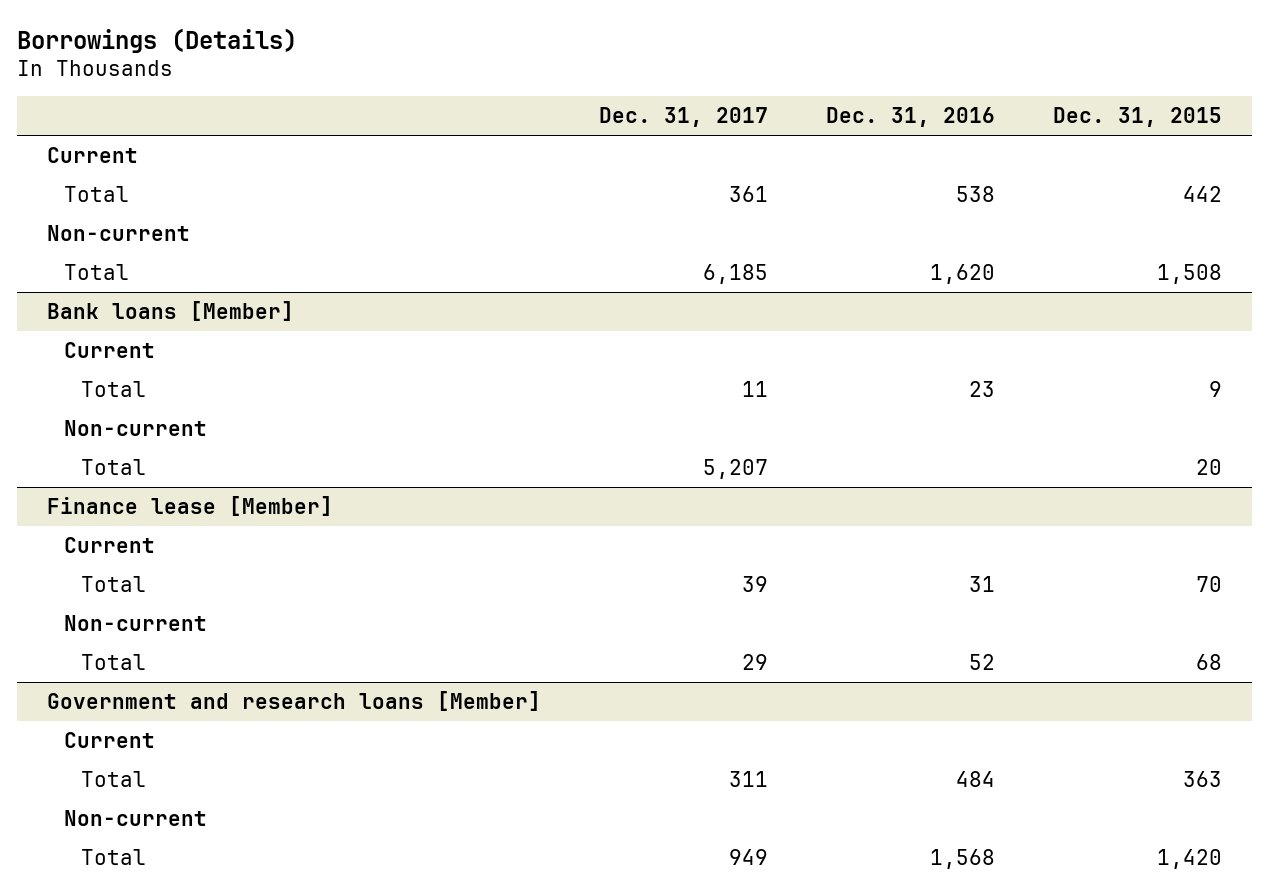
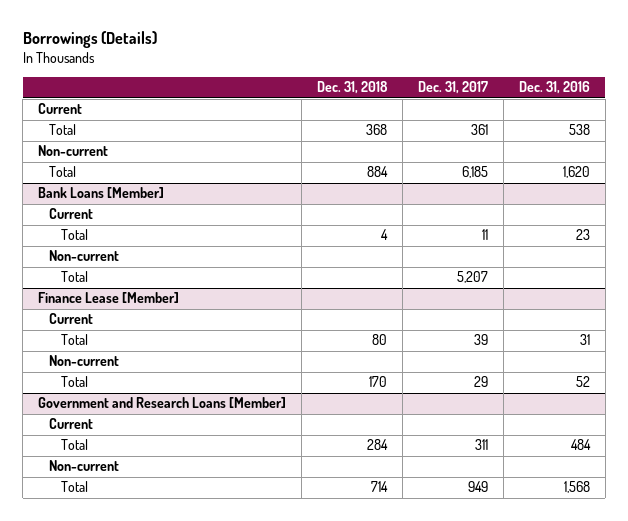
[1053,107,1223,128] Dec. 31, 2015 -> none
none -> [317,81,389,95] Dec. 31, 2018
[46,300,294,321] Bank loans [Member] -> [38,187,165,199] Bank Loans [Member]
[46,495,333,516] Finance lease [Member] -> [38,292,180,304] Finance Lease [Member]
[46,690,541,711] Government and research loans [Member] -> [38,397,287,409] Government and Research Loans [Member]

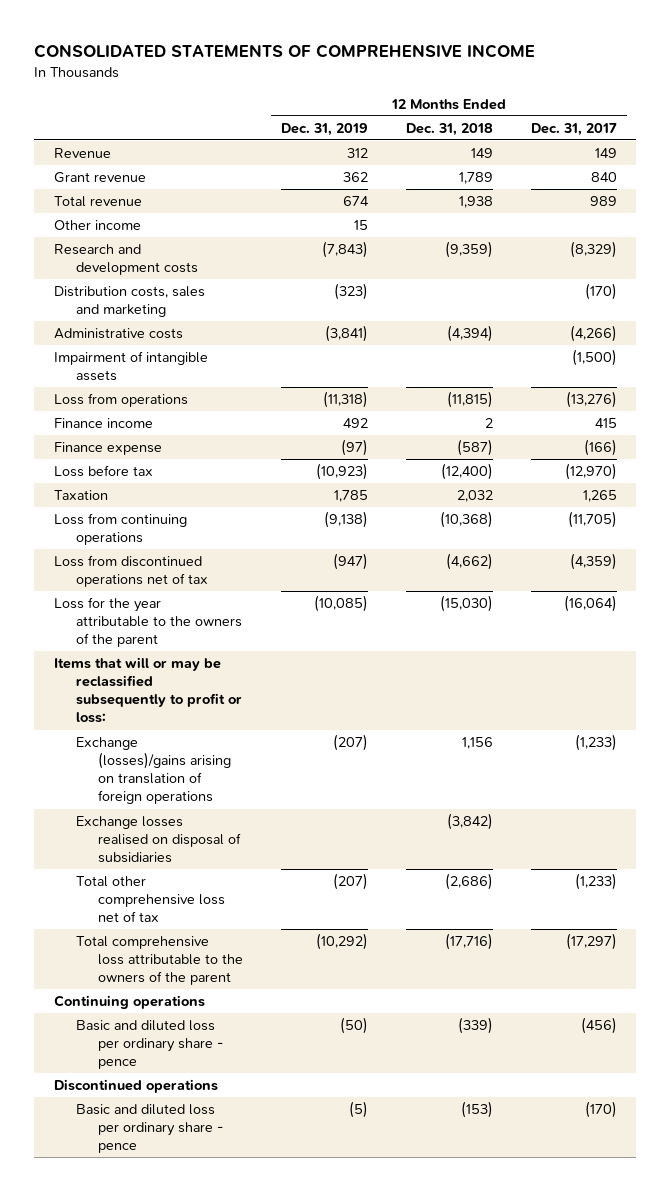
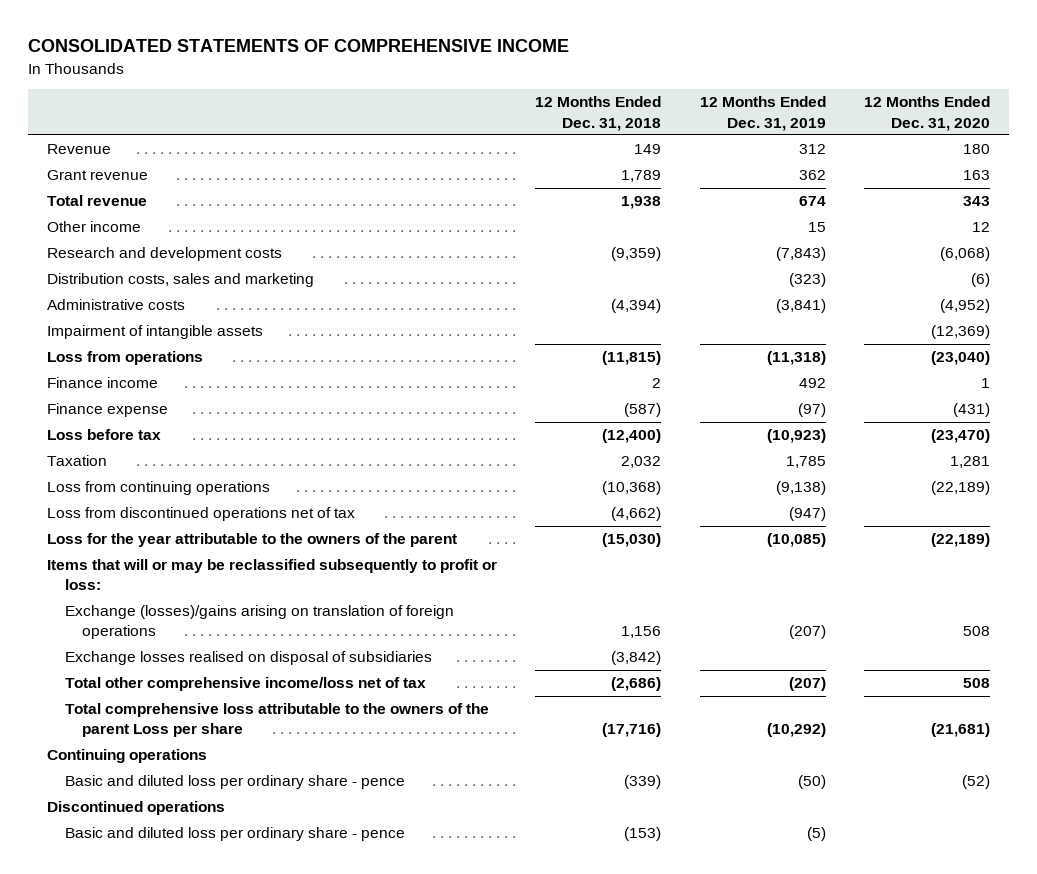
[531,122,618,136] Dec. 31, 2017 -> none
none -> [863,96,990,131] 12 Months Ended Dec. 31, 2020
[75,876,225,923] Total other comprehensive loss net of tax -> [64,677,426,692] Total other comprehensive income/loss net of tax
[75,936,243,986] Total comprehensive loss attributable to the owners of the parent -> [64,703,489,738] Total comprehensive loss attributable to the owners of the parent Loss per share

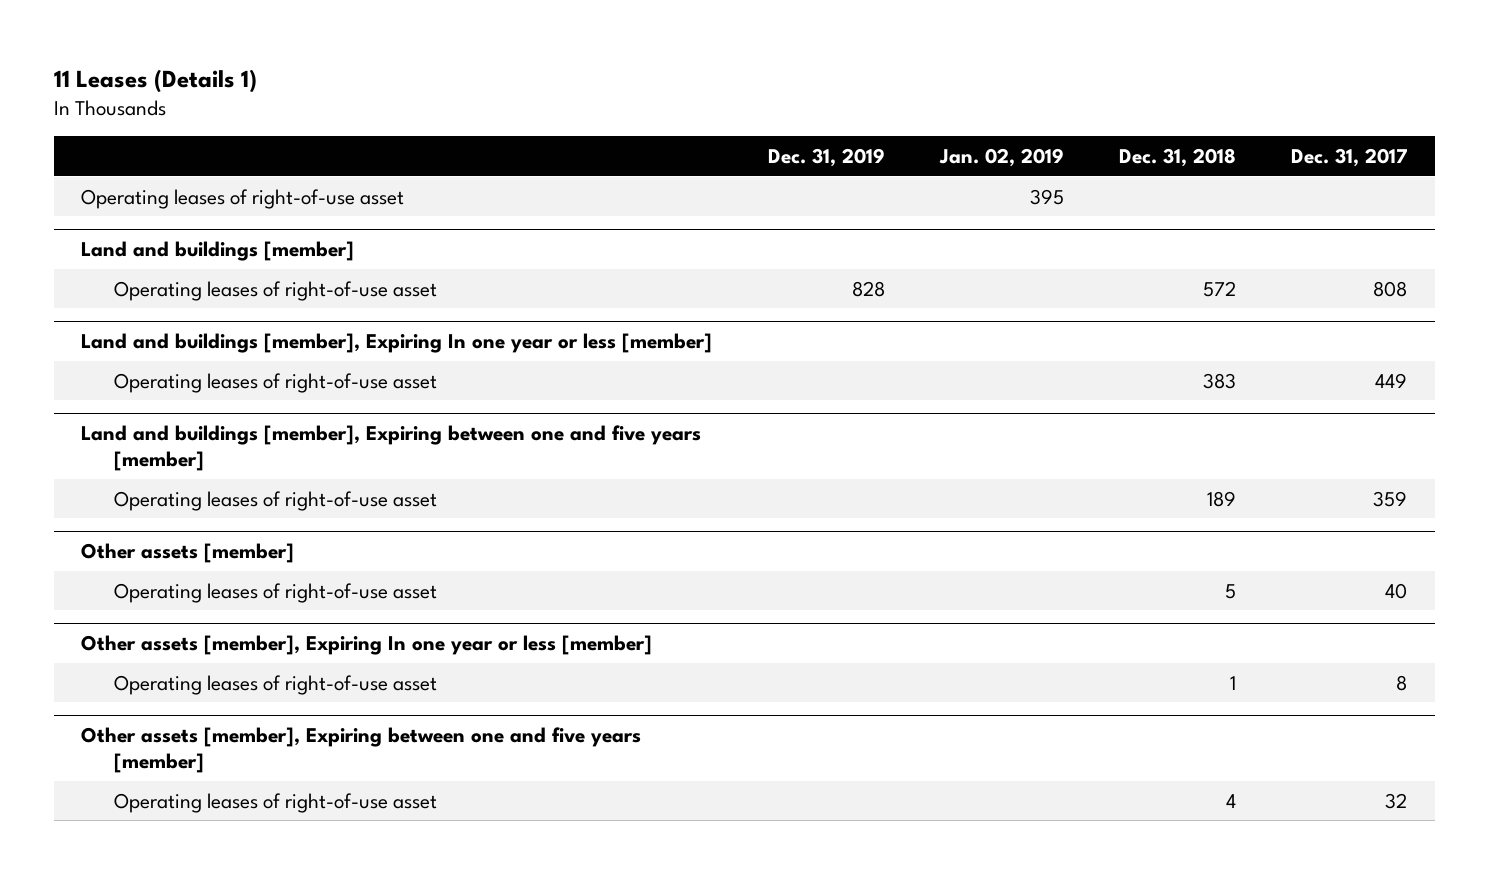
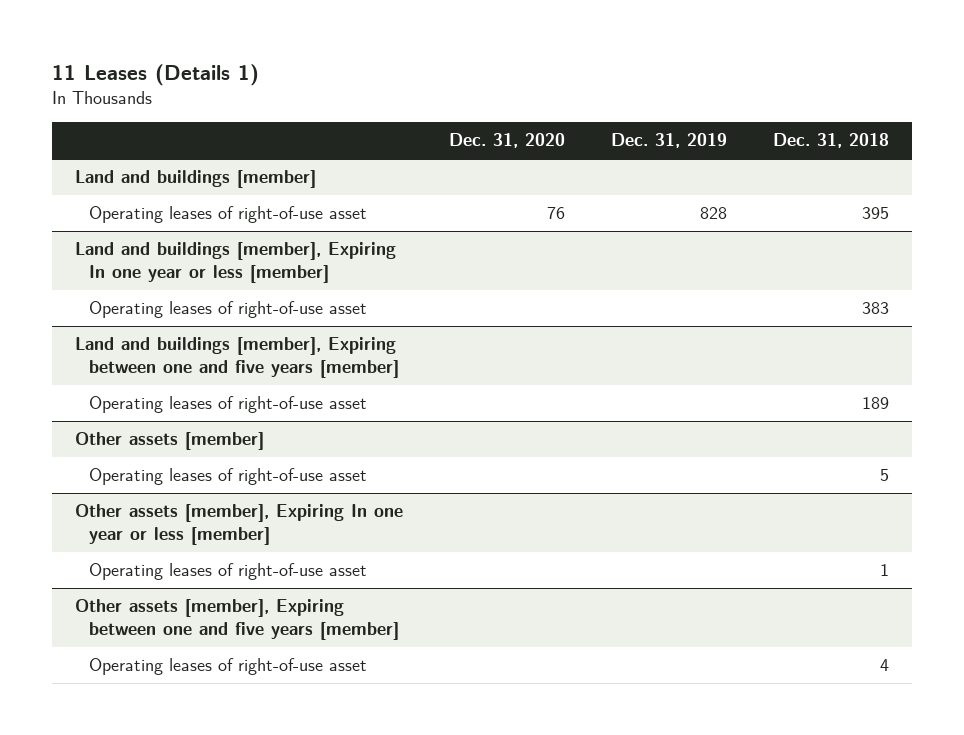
[938,148,1064,168] Jan. 02, 2019 -> none
[1291,148,1408,168] Dec. 31, 2017 -> none
none -> [449,133,566,149] Dec. 31, 2020
[81,188,405,209] Operating leases of right-of-use asset -> none
[1203,280,1237,297] 572 -> [861,207,889,220] 395

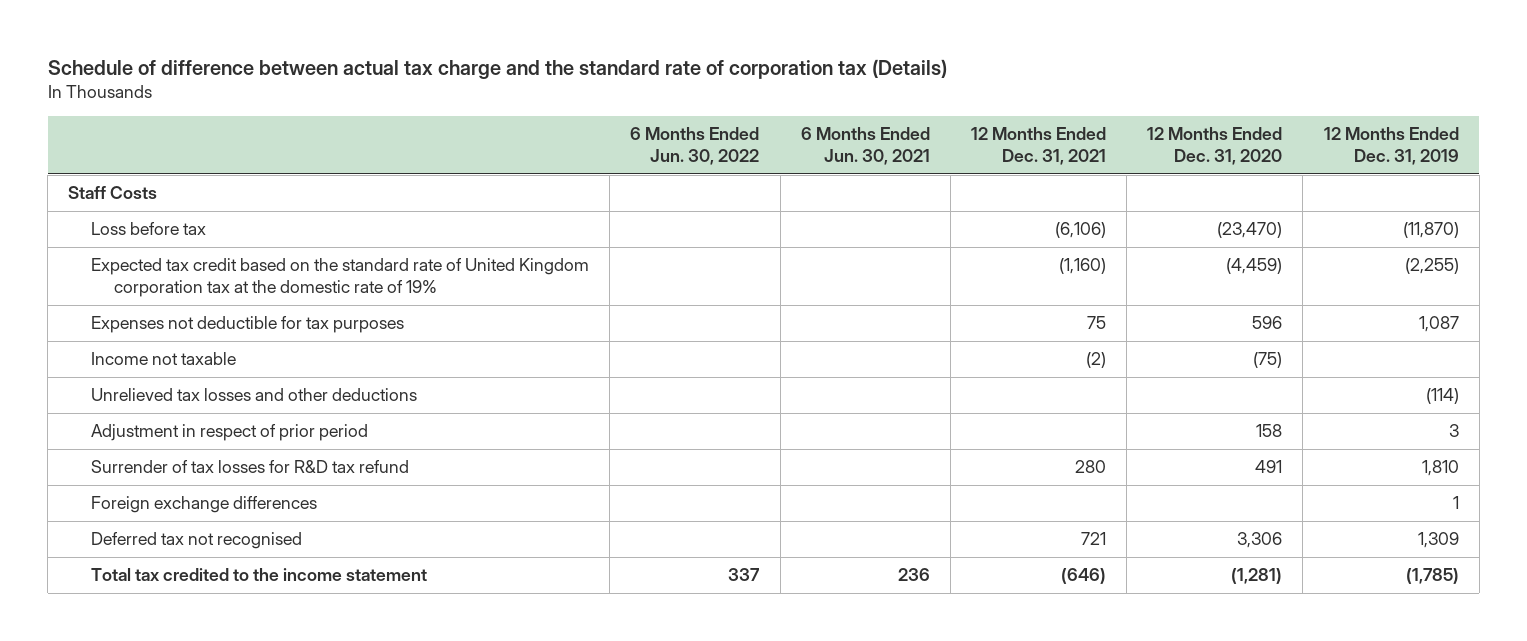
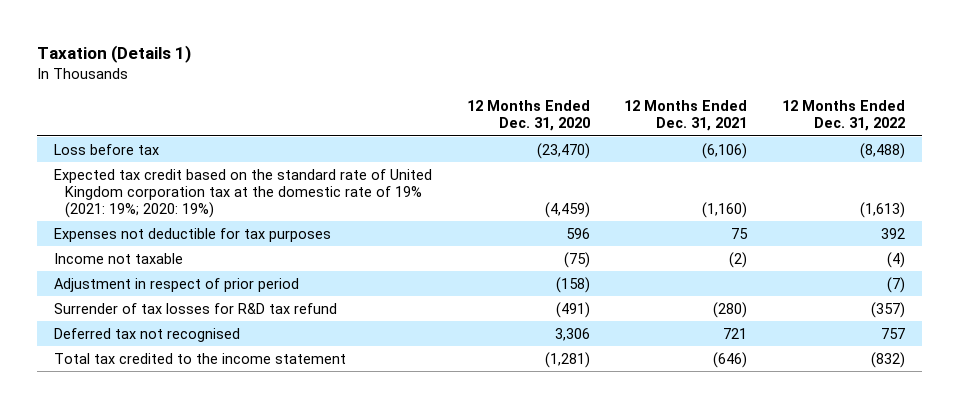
[47,58,947,79] Schedule of difference between actual tax charge and the standard rate of corporation tax (Details) -> [36,45,191,64] Taxation (Details 1)
[630,126,760,166] 6 Months Ended Jun. 30, 2022 -> none
[800,126,930,166] 6 Months Ended Jun. 30, 2021 -> none
[1323,126,1459,166] 12 Months Ended Dec. 31, 2019 -> none
none -> [781,100,905,132] 12 Months Ended Dec. 31, 2022
[68,186,158,200] Staff Costs -> none
[91,258,590,298] Expected tax credit based on the standard rate of United Kingdom corporation tax at the domestic rate of 19% -> [54,168,433,218] Expected tax credit based on the standard rate of United Kingdom corporation tax at the domestic rate of 19% (2021: 19%; 2020: 19%)
[91,388,418,402] Unrelieved tax losses and other deductions -> none
[91,496,318,514] Foreign exchange differences -> none
[1256,424,1283,438] 158 -> [555,276,590,293] (158)
[1075,460,1107,474] 280 -> [713,301,748,318] (280)
[1255,460,1283,474] 491 -> [555,301,590,318] (491)

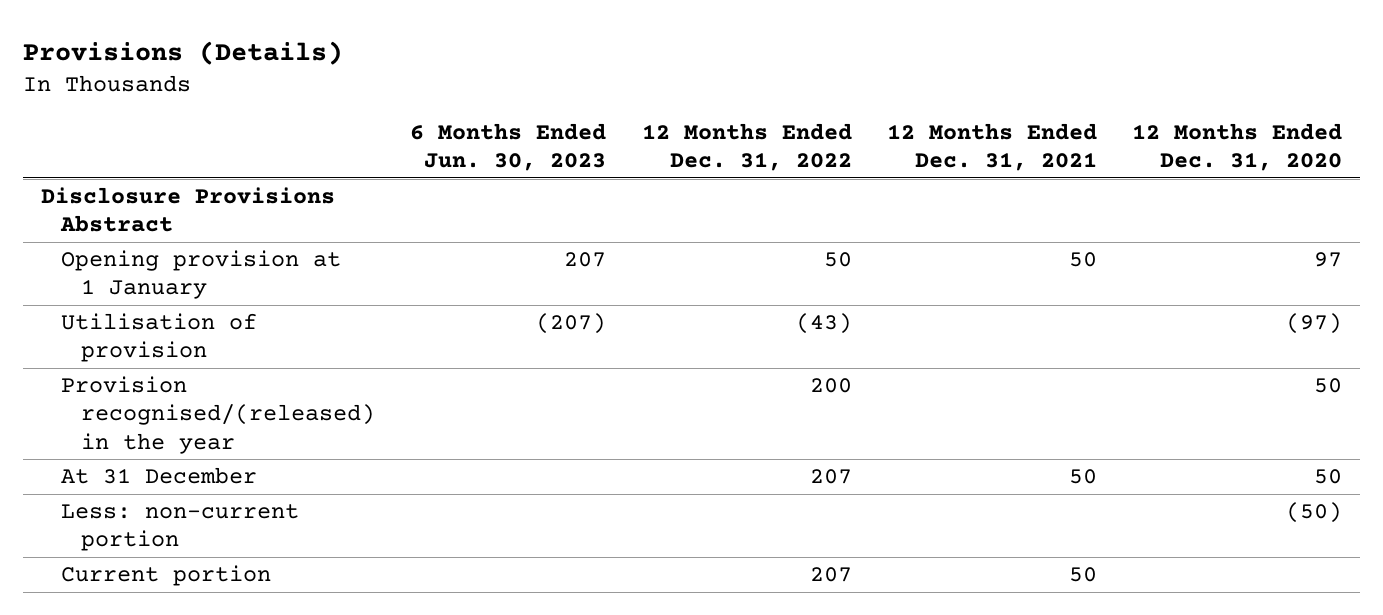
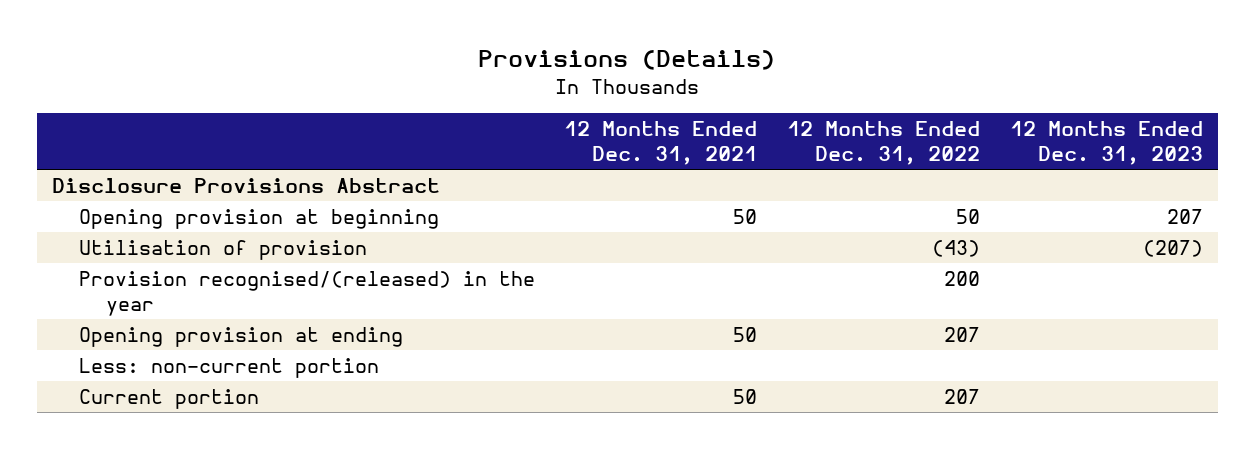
[410,122,607,172] 6 Months Ended Jun. 30, 2023 -> none
[1132,122,1343,172] 12 Months Ended Dec. 31, 2020 -> none
none -> [1009,121,1203,166] 12 Months Ended Dec. 31, 2023
[60,250,341,300] Opening provision at 1 January -> [78,208,439,229] Opening provision at beginning
[60,467,257,485] At 31 December -> [78,326,403,347] Opening provision at ending

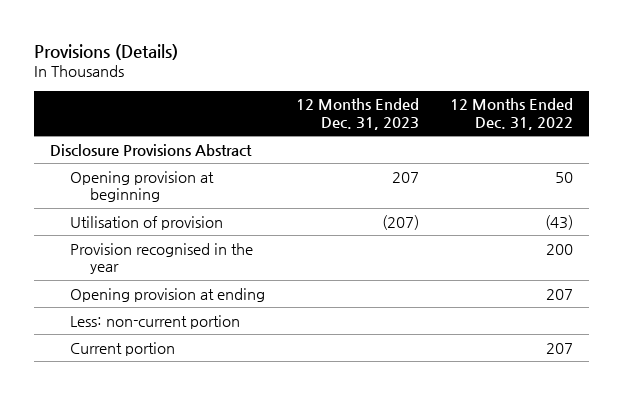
[564,121,758,166] 12 Months Ended Dec. 31, 2021 -> none
[78,270,535,316] Provision recognised/(released) in the year -> [69,242,253,274] Provision recognised in the year

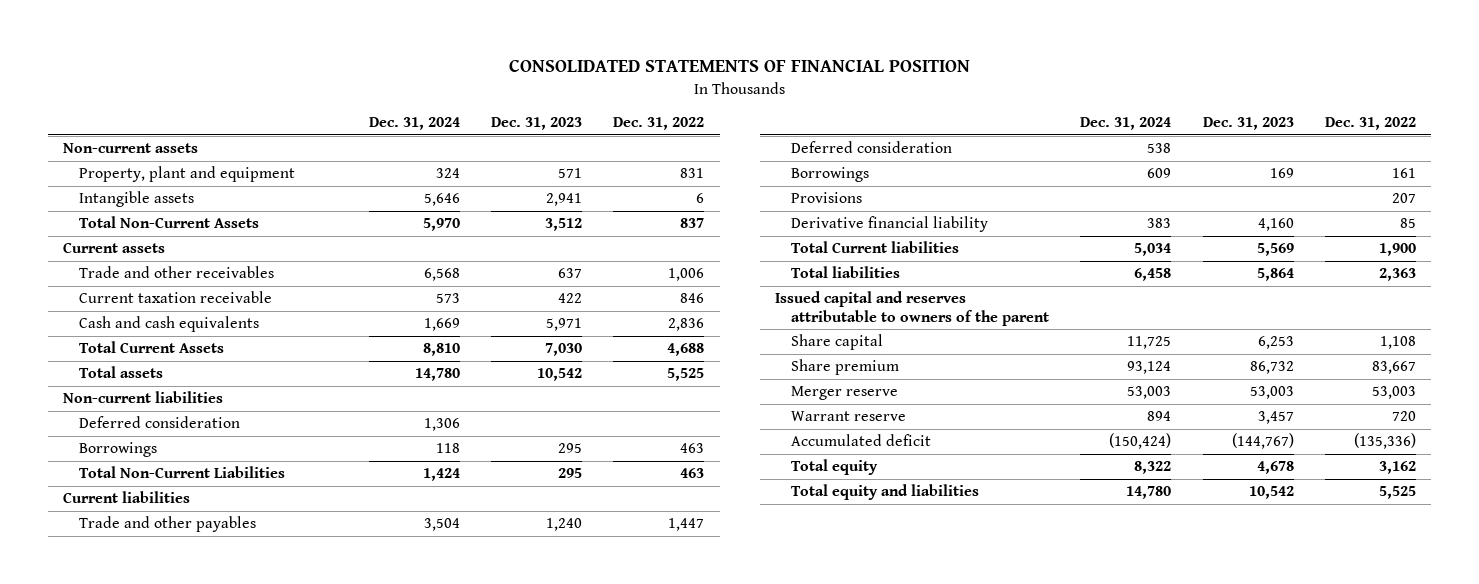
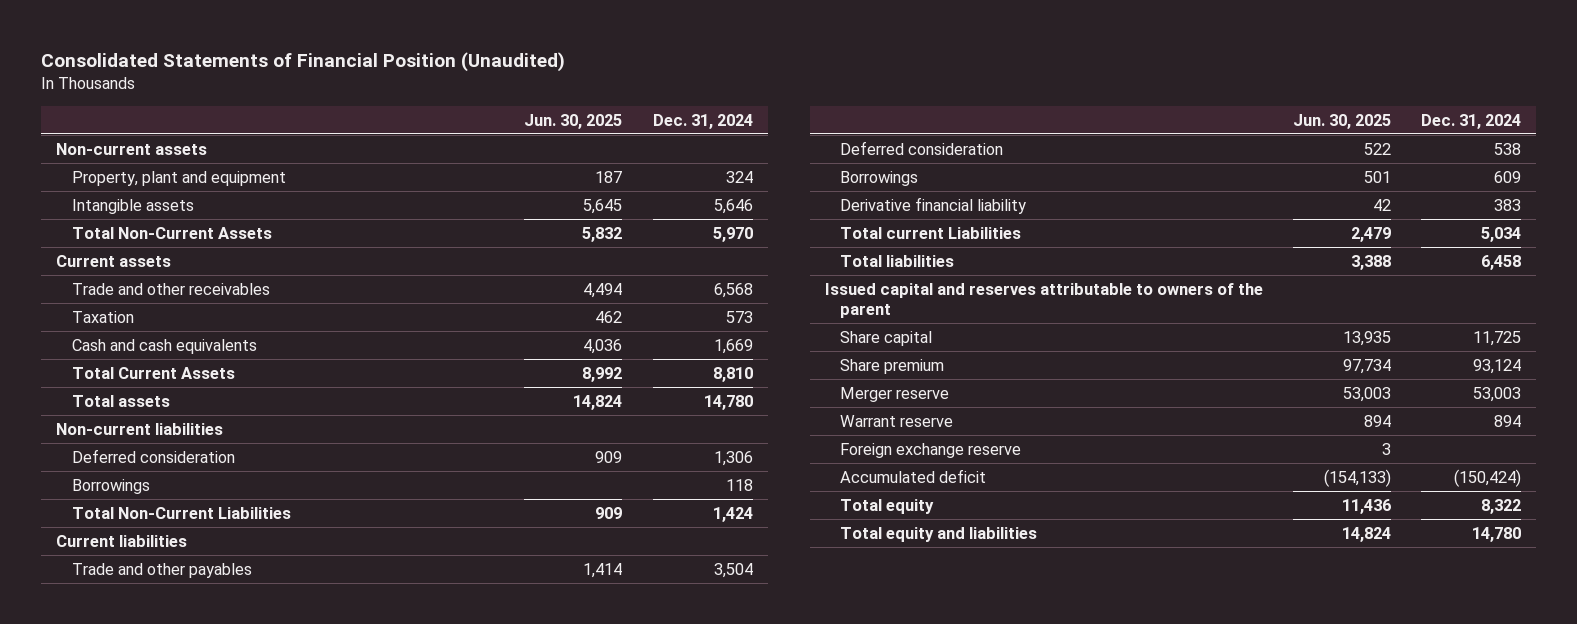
[508,59,970,73] CONSOLIDATED STATEMENTS OF FINANCIAL POSITION -> [40,51,565,72] Consolidated Statements of Financial Position (Unaudited)
[490,117,582,131] Dec. 31, 2023 -> none
[613,117,705,131] Dec. 31, 2022 -> none
none -> [524,113,623,129] Jun. 30, 2025
[79,291,273,304] Current taxation receivable -> [71,310,134,323] Taxation
[791,192,863,204] Provisions -> none
[791,241,960,254] Total Current liabilities -> [840,226,1022,239] Total current Liabilities
none -> [840,442,1022,458] Foreign exchange reserve

